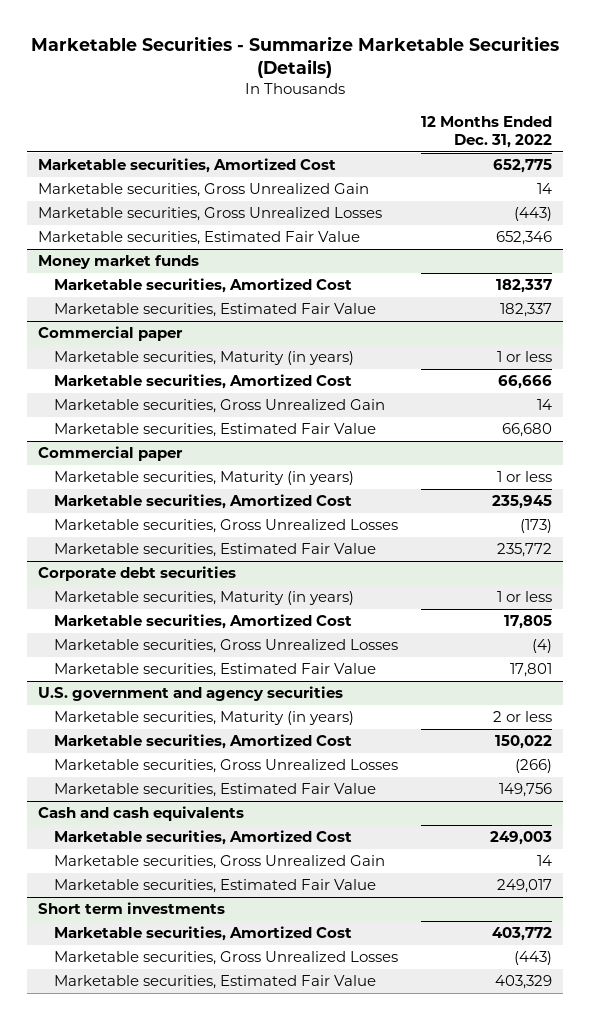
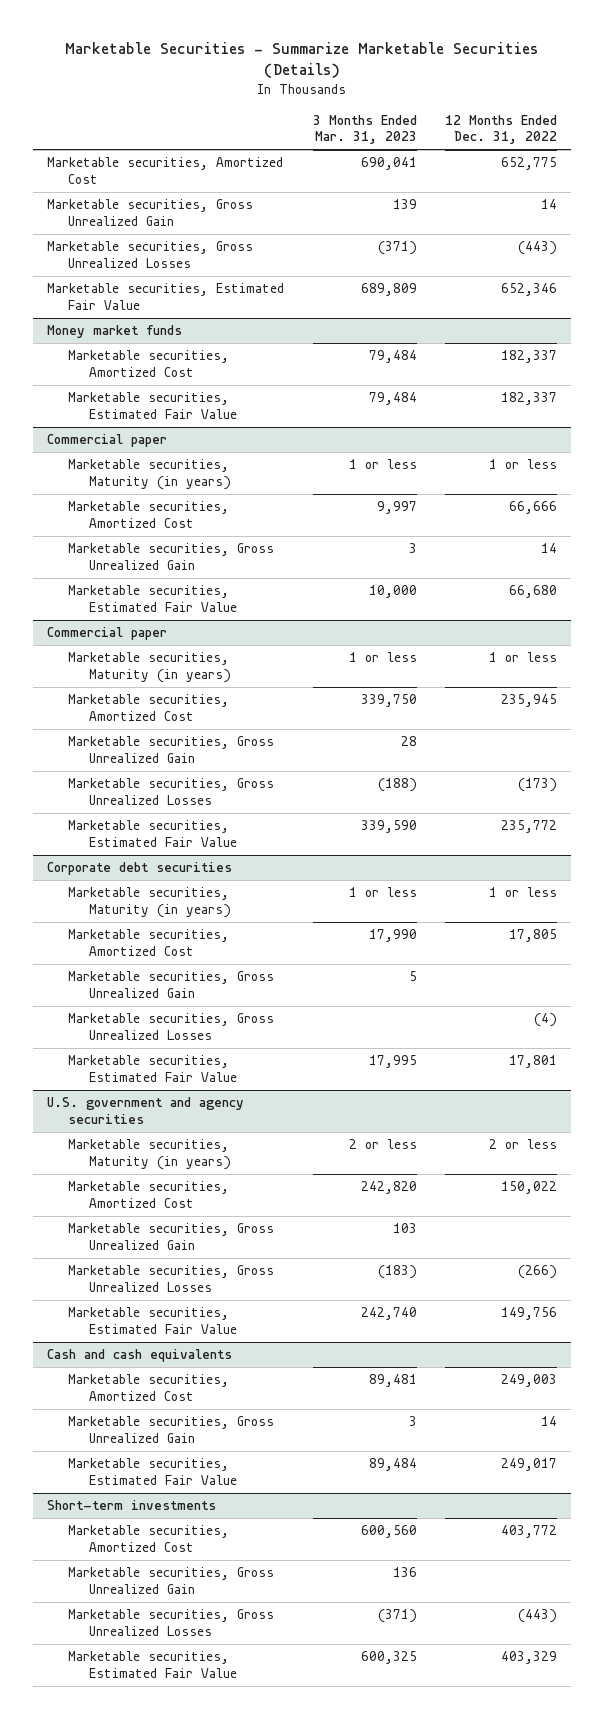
none -> [312,114,417,145] 3 Months Ended Mar. 31, 2023
none -> [68,736,275,763] Marketable securities, Gross Unrealized Gain
none -> [68,971,275,998] Marketable securities, Gross Unrealized Gain
none -> [68,1223,275,1250] Marketable securities, Gross Unrealized Gain
[38,902,226,915] Short term investments -> [47,1500,217,1511] Short-term investments
none -> [68,1567,275,1594] Marketable securities, Gross Unrealized Gain

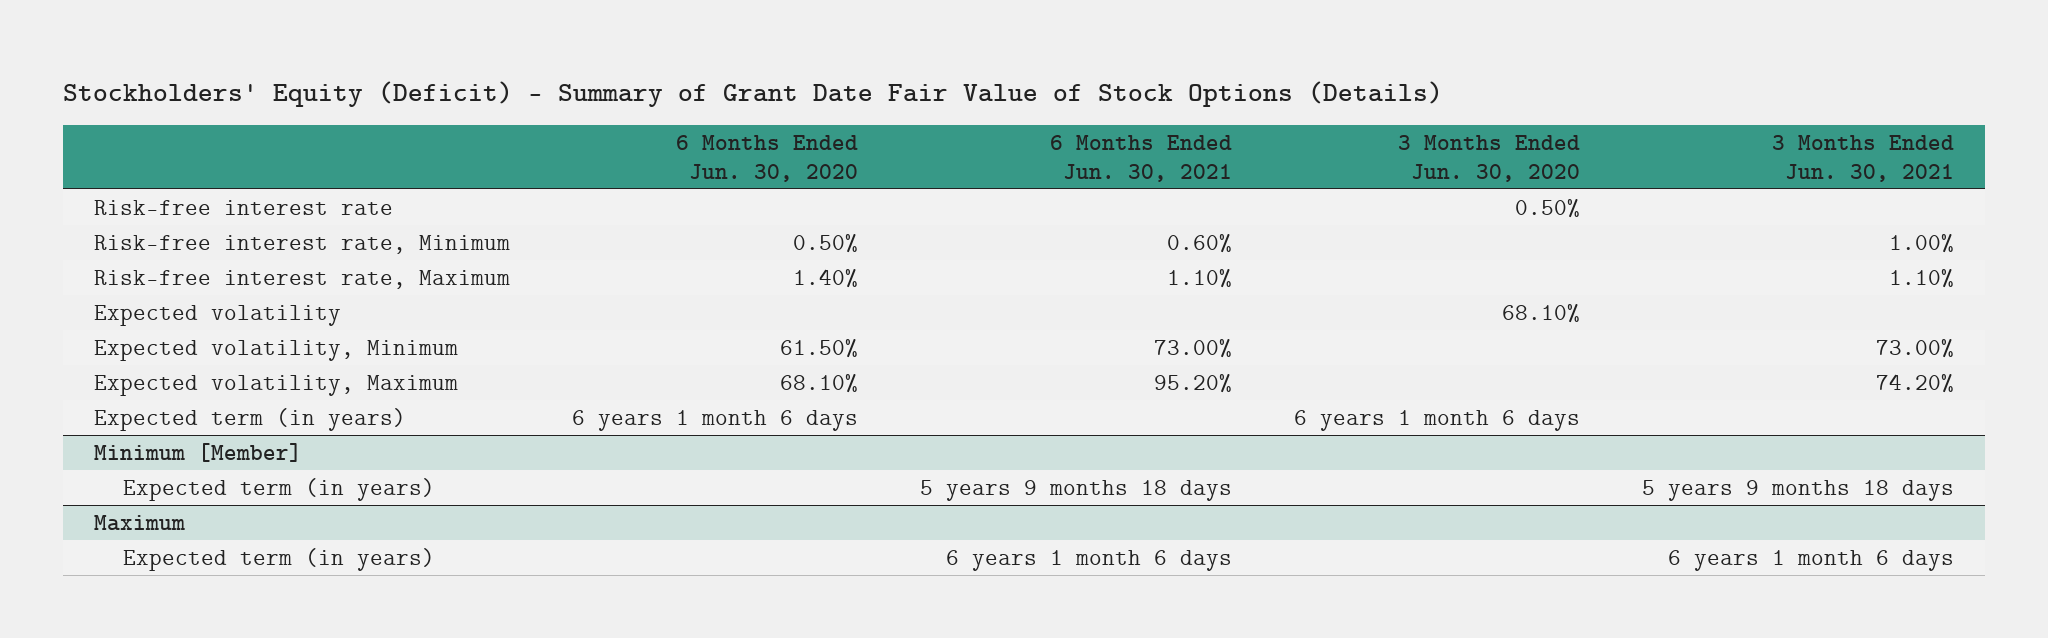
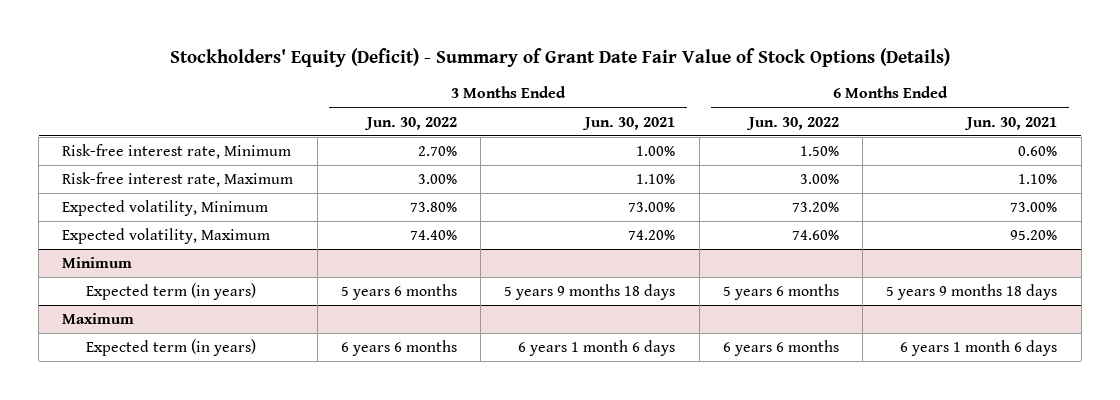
[676,134,859,182] 6 Months Ended Jun. 30, 2020 -> none
[1397,134,1580,182] 3 Months Ended Jun. 30, 2020 -> none
none -> [363,116,457,130] Jun. 30, 2022
none -> [745,116,839,130] Jun. 30, 2022
[94,199,394,215] Risk-free interest rate -> none
[94,304,342,326] Expected volatility -> none
[94,407,407,431] Expected term (in years) -> none
[94,442,303,462] Minimum [Member] -> [62,257,133,269] Minimum

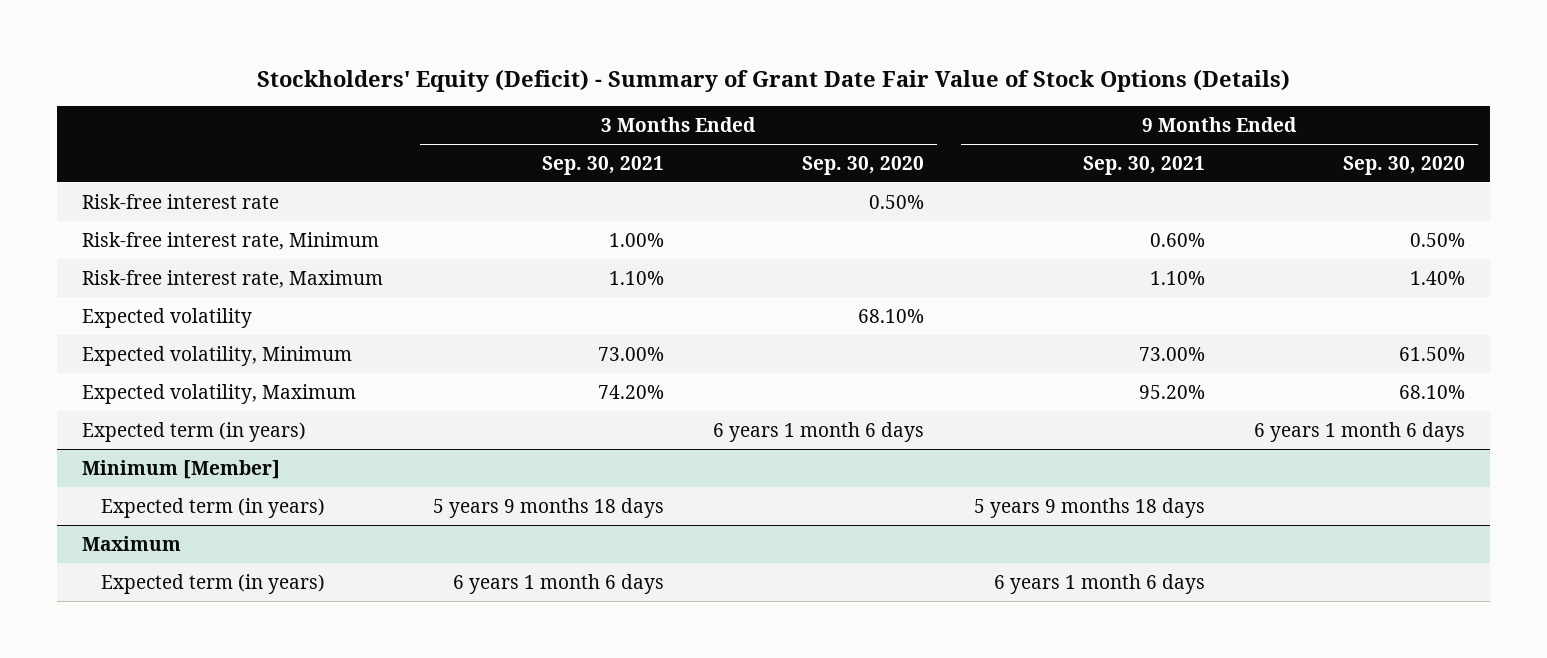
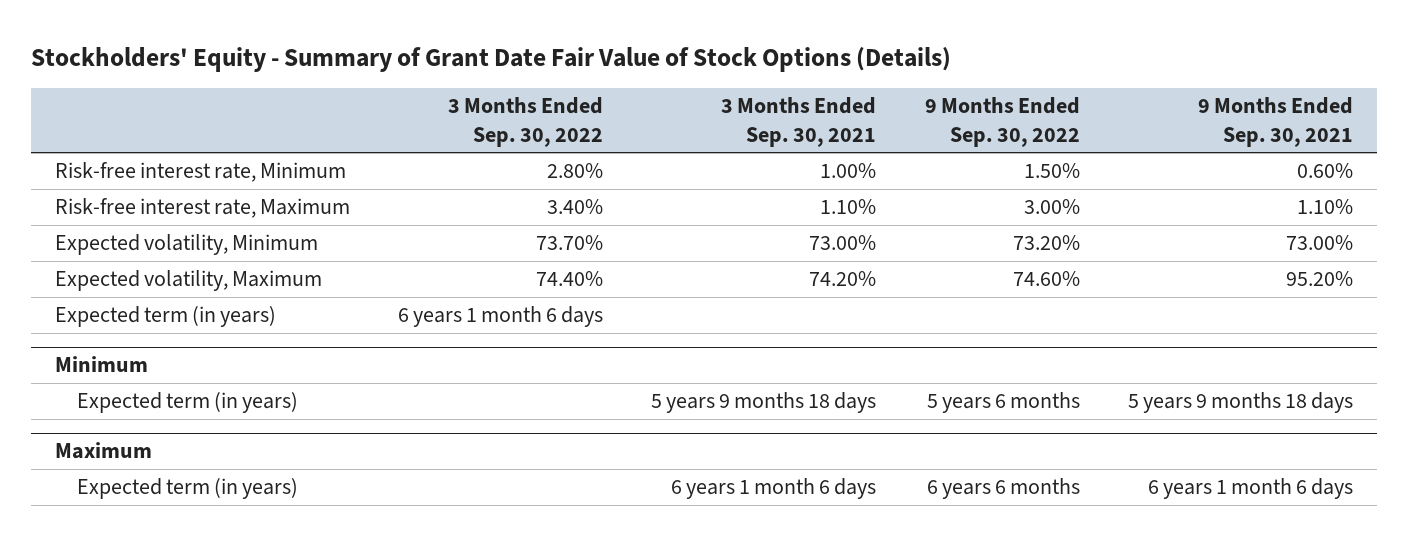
[256,70,1290,93] Stockholders' Equity (Deficit) - Summary of Grant Date Fair Value of Stock Options (Details) -> [31,46,952,72] Stockholders' Equity - Summary of Grant Date Fair Value of Stock Options (Details)
[802,155,925,175] Sep. 30, 2020 -> none
[1343,155,1466,175] Sep. 30, 2020 -> none
none -> [448,97,604,147] 3 Months Ended Sep. 30, 2022
none -> [924,97,1080,147] 9 Months Ended Sep. 30, 2022
[82,193,280,209] Risk-free interest rate -> none
[82,307,253,328] Expected volatility -> none
[82,459,281,479] Minimum [Member] -> [55,356,149,373] Minimum

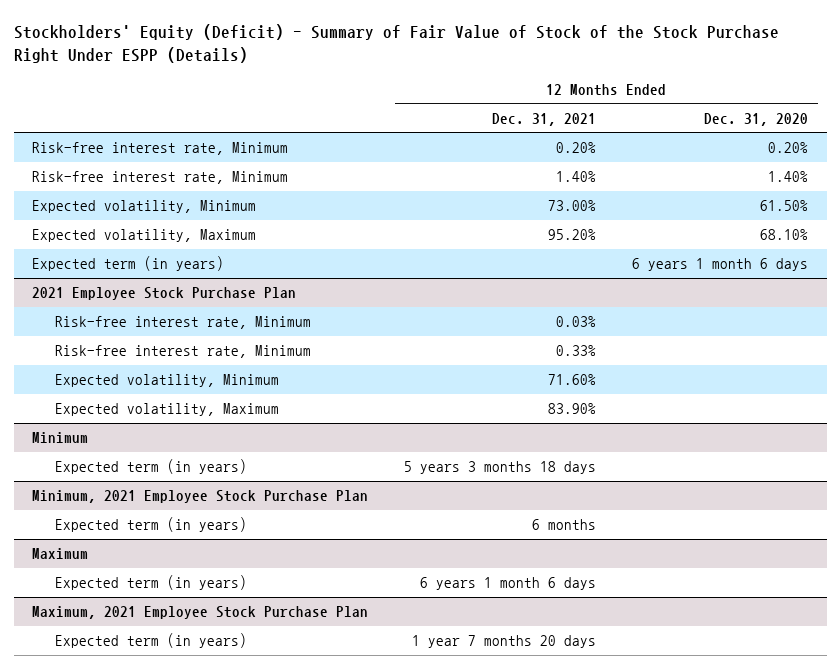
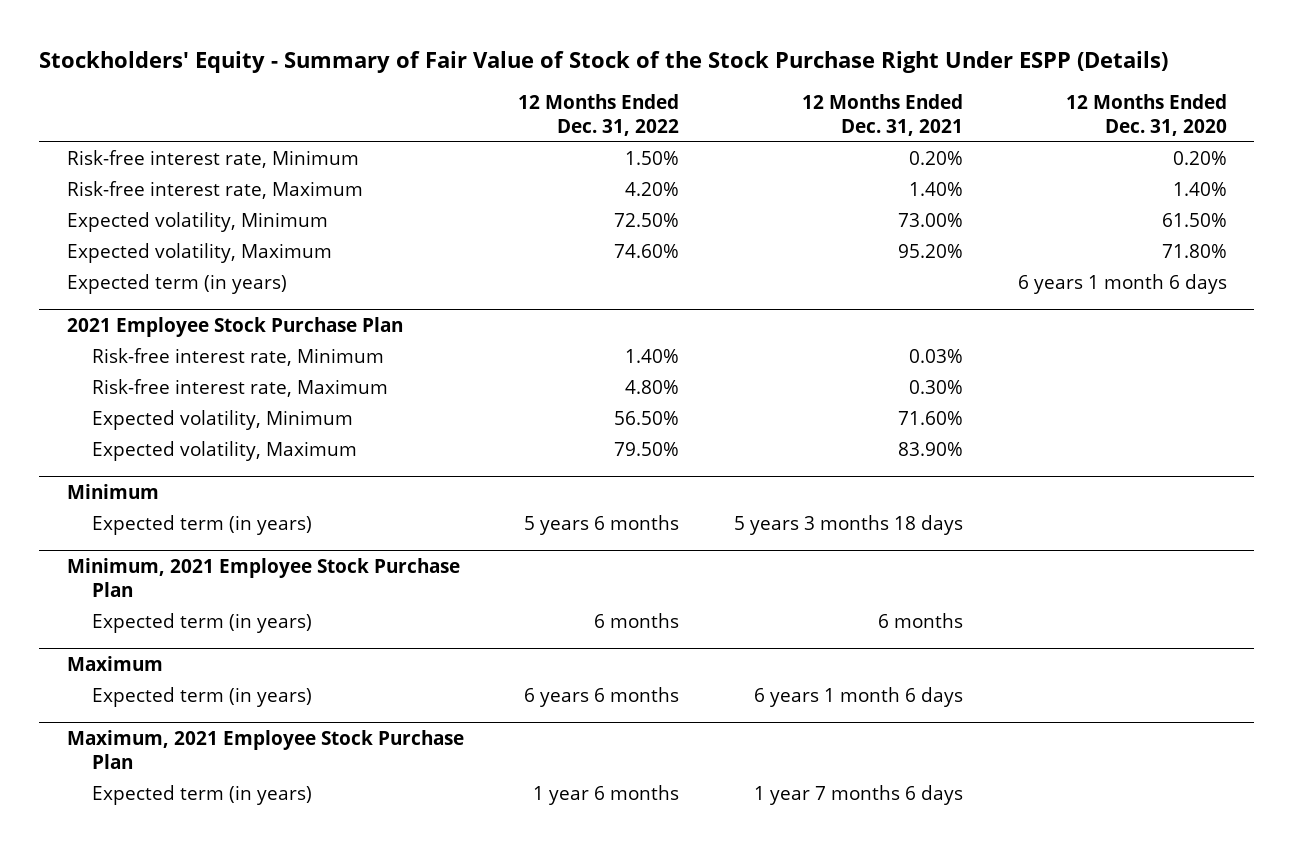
[13,23,779,63] Stockholders' Equity (Deficit) - Summary of Fair Value of Stock of the Stock Purchase Right Under ESPP (Details) -> [39,51,1169,74] Stockholders' Equity - Summary of Fair Value of Stock of the Stock Purchase Right Under ESPP (Details)
none -> [518,93,680,136] 12 Months Ended Dec. 31, 2022
[31,171,288,185] Risk-free interest rate, Minimum -> [66,181,363,200] Risk-free interest rate, Maximum
[760,229,809,241] 68.10% -> [1161,244,1227,259] 71.80%
[54,345,311,359] Risk-free interest rate, Minimum -> [92,379,389,398] Risk-free interest rate, Maximum
[556,345,597,357] 0.33% -> [909,380,964,395] 0.30%
[412,635,597,649] 1 year 7 months 20 days -> [754,785,964,806] 1 year 7 months 6 days

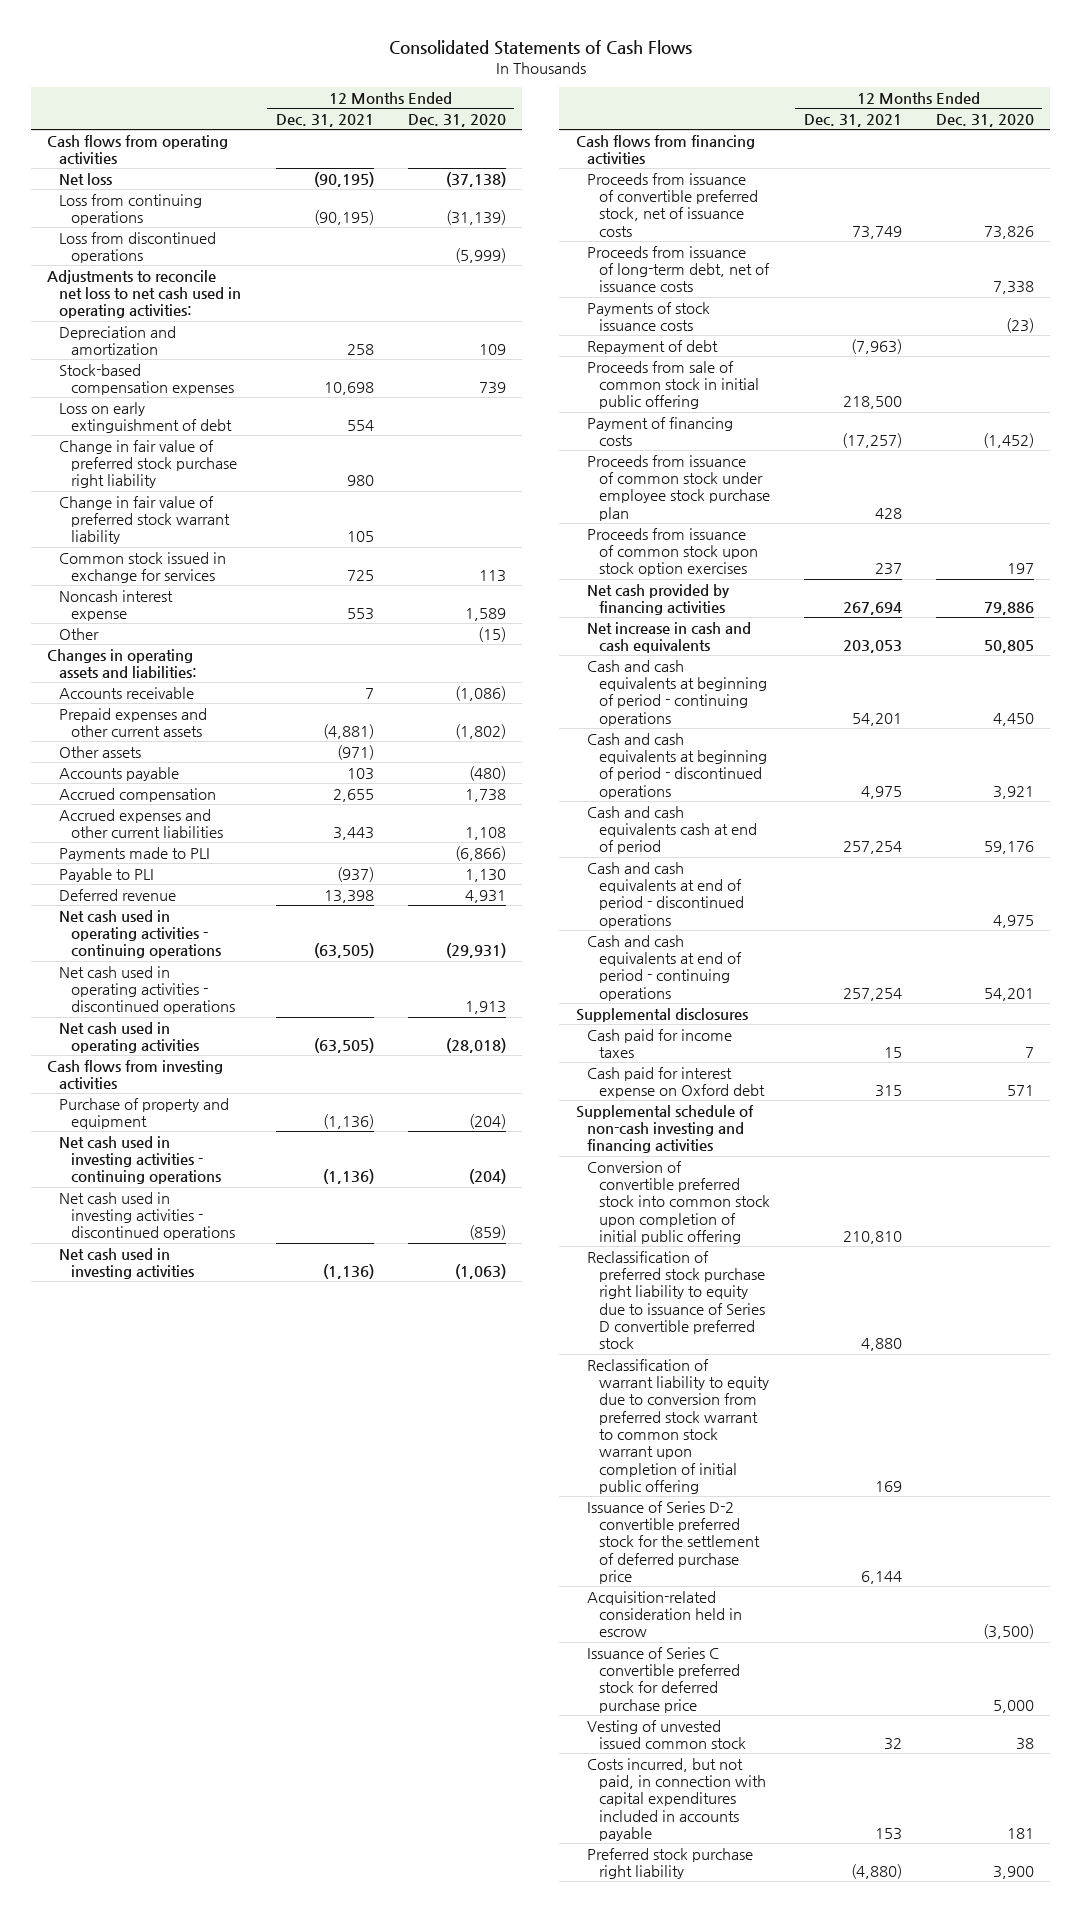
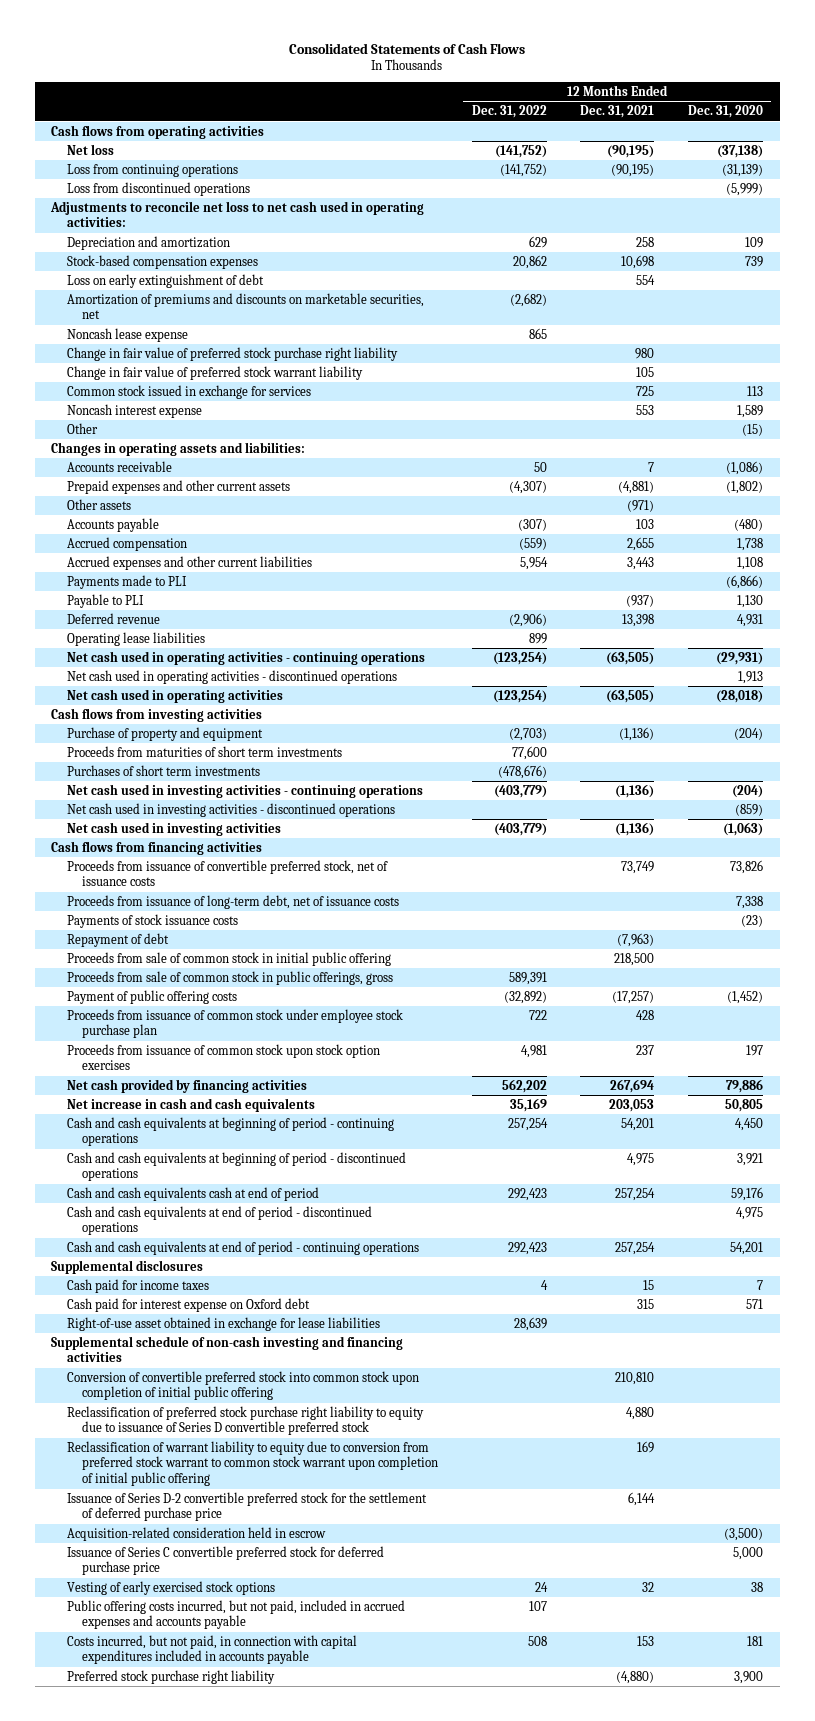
none -> [471,105,547,119] Dec. 31, 2022
none -> [66,292,424,320] Amortization of premiums and discounts on marketable securities, net
none -> [66,327,188,342] Noncash lease expense
none -> [66,631,205,646] Operating lease liabilities
none -> [66,745,342,757] Proceeds from maturities of short term investments
none -> [66,764,260,776] Purchases of short term investments
none -> [66,970,393,985] Proceeds from sale of common stock in public offerings, gross
[587,416,734,446] Payment of financing costs -> [66,989,237,1004] Payment of public offering costs
none -> [66,1316,380,1331] Right-of-use asset obtained in exchange for lease liabilities
[587,1719,746,1749] Vesting of unvested issued common stock -> [66,1580,275,1595] Vesting of early exercised stock options
none -> [66,1599,405,1630] Public offering costs incurred, but not paid, included in accrued expenses and accounts payable

